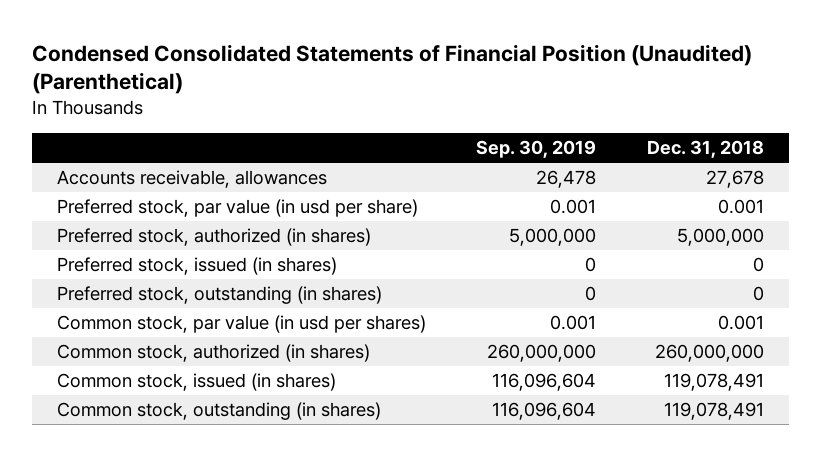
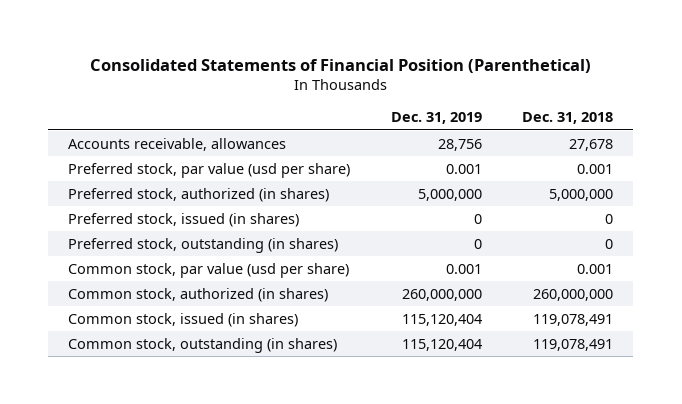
[31,43,752,95] Condensed Consolidated Statements of Financial Position (Unaudited) (Parenthetical) -> [89,58,591,73] Consolidated Statements of Financial Position (Parenthetical)
[476,140,597,159] Sep. 30, 2019 -> none
none -> [390,112,482,125] Dec. 31, 2019
[57,199,419,218] Preferred stock, par value (in usd per share) -> [68,162,351,178] Preferred stock, par value (usd per share)
[57,315,427,334] Common stock, par value (in usd per shares) -> [68,262,350,278] Common stock, par value (usd per share)

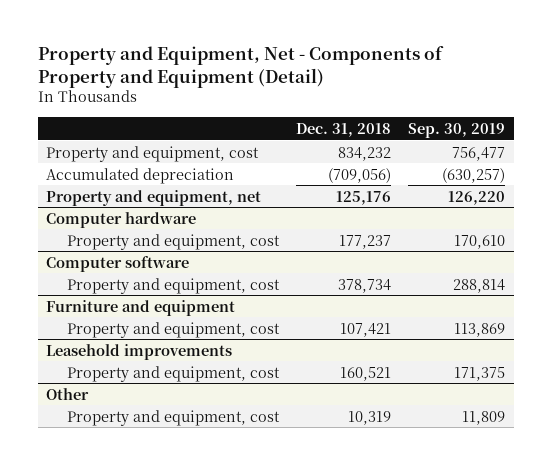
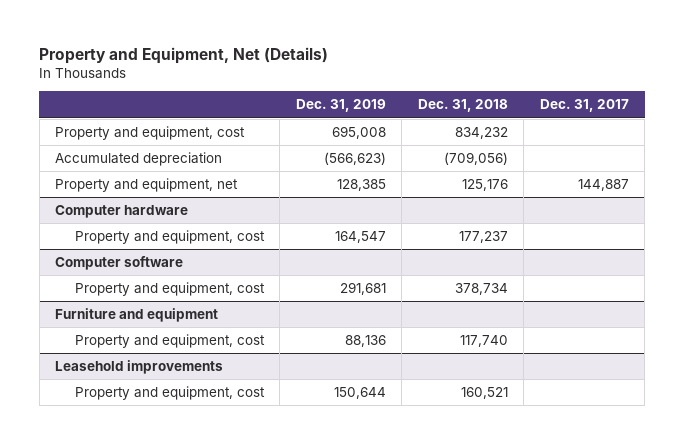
[37,46,444,88] Property and Equipment, Net - Components of Property and Equipment (Detail) -> [39,47,329,65] Property and Equipment, Net (Details)
[408,122,506,138] Sep. 30, 2019 -> none
none -> [295,99,386,113] Dec. 31, 2019
none -> [539,99,629,113] Dec. 31, 2017
[340,322,392,337] 107,421 -> [459,335,508,348] 117,740
[46,387,90,400] Other -> none
[67,409,281,426] Property and equipment, cost -> none

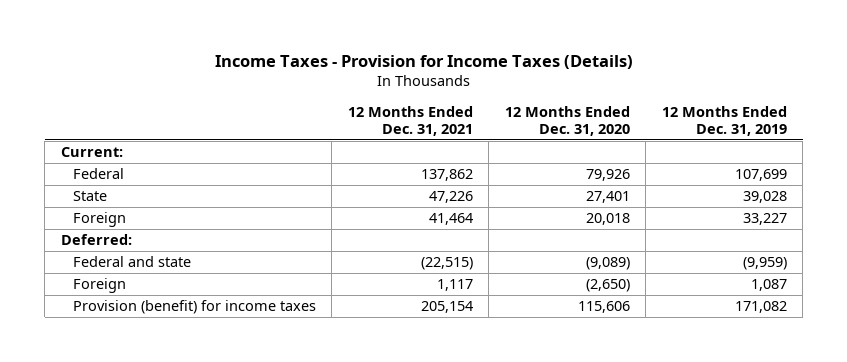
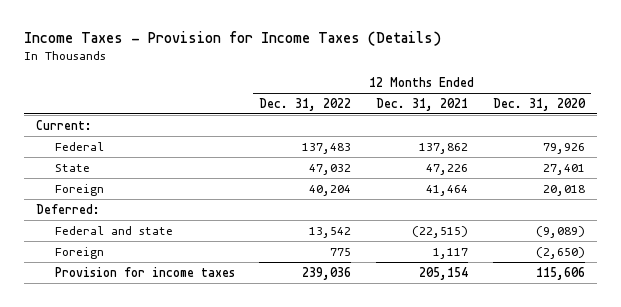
[661,105,787,136] 12 Months Ended Dec. 31, 2019 -> none
none -> [259,97,352,111] Dec. 31, 2022
[72,300,316,315] Provision (benefit) for income taxes -> [54,266,235,277] Provision for income taxes

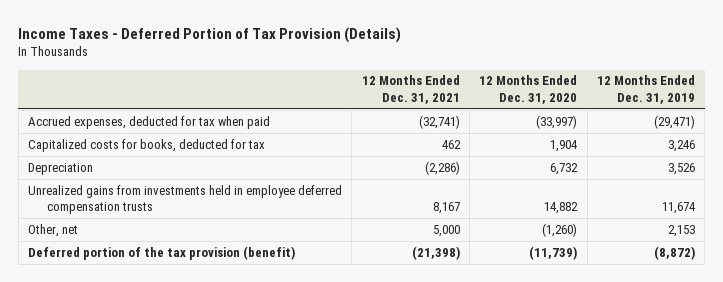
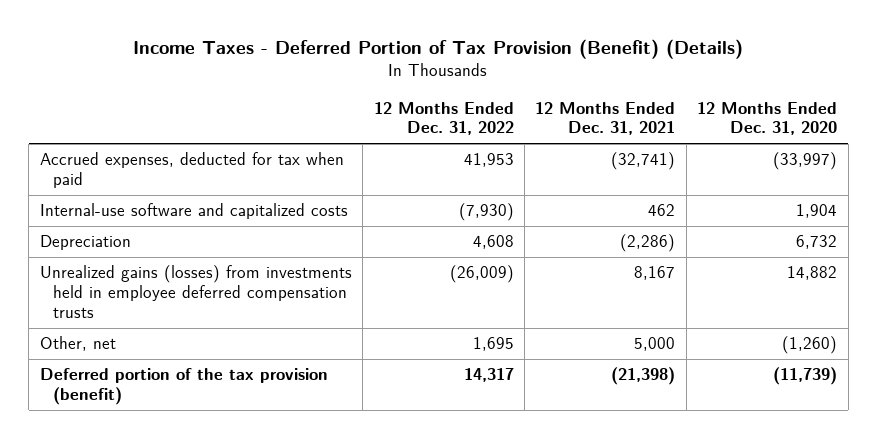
[18,26,402,43] Income Taxes - Deferred Portion of Tax Provision (Details) -> [133,39,744,60] Income Taxes - Deferred Portion of Tax Provision (Benefit) (Details)
[596,75,695,104] 12 Months Ended Dec. 31, 2019 -> none
none -> [373,101,514,136] 12 Months Ended Dec. 31, 2022
[27,138,265,152] Capitalized costs for books, deducted for tax -> [39,203,348,220] Internal-use software and capitalized costs
[27,184,342,215] Unrealized gains from investments held in employee deferred compensation trusts -> [39,265,352,318] Unrealized gains (losses) from investments held in employee deferred compensation trusts

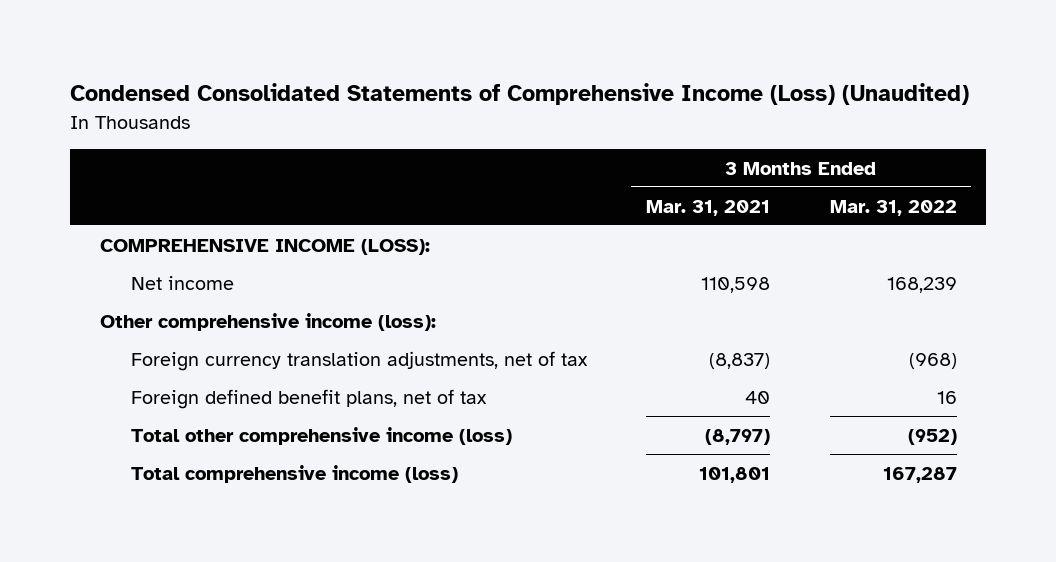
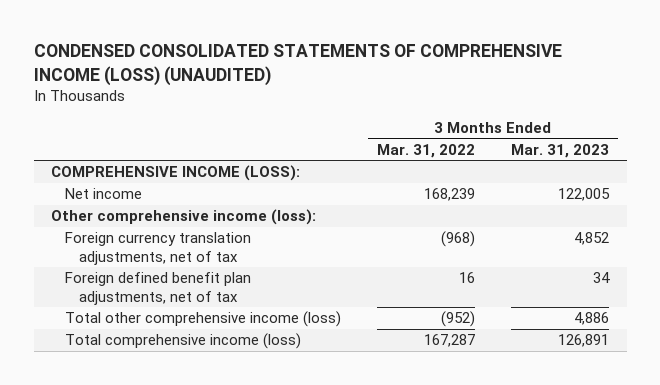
[70,83,970,106] Condensed Consolidated Statements of Comprehensive Income (Loss) (Unaudited) -> [33,44,562,86] CONDENSED CONSOLIDATED STATEMENTS OF COMPREHENSIVE INCOME (LOSS) (UNAUDITED)
[646,199,771,216] Mar. 31, 2021 -> none
none -> [510,143,609,158] Mar. 31, 2023
[131,388,488,409] Foreign defined benefit plans, net of tax -> [65,272,252,305] Foreign defined benefit plan adjustments, net of tax

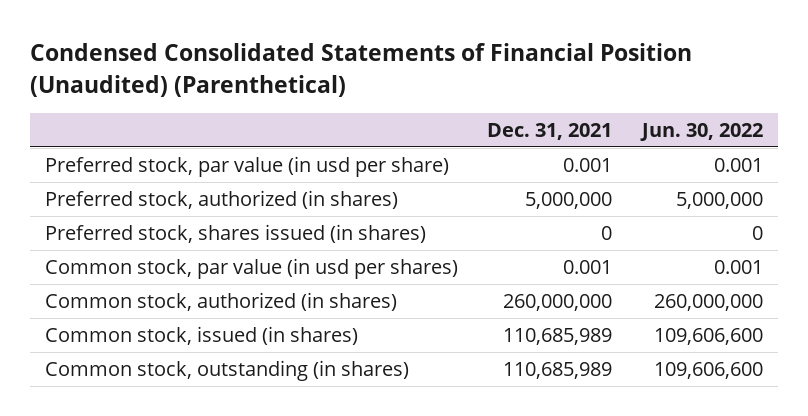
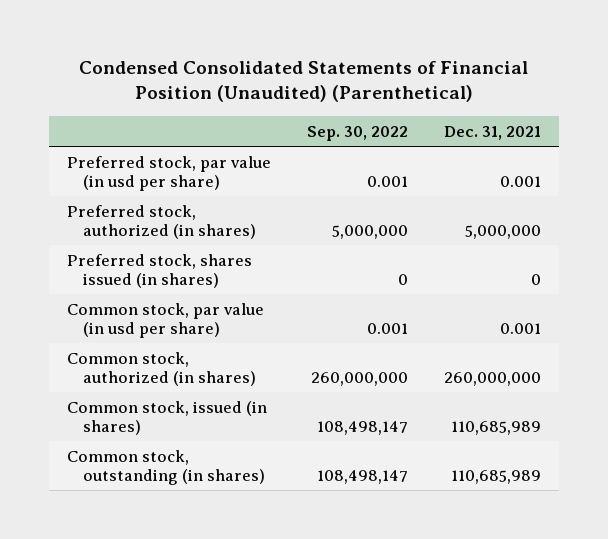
[640,122,764,141] Jun. 30, 2022 -> none
none -> [307,125,409,141] Sep. 30, 2022
[44,257,458,279] Common stock, par value (in usd per shares) -> [66,302,264,338] Common stock, par value (in usd per share)

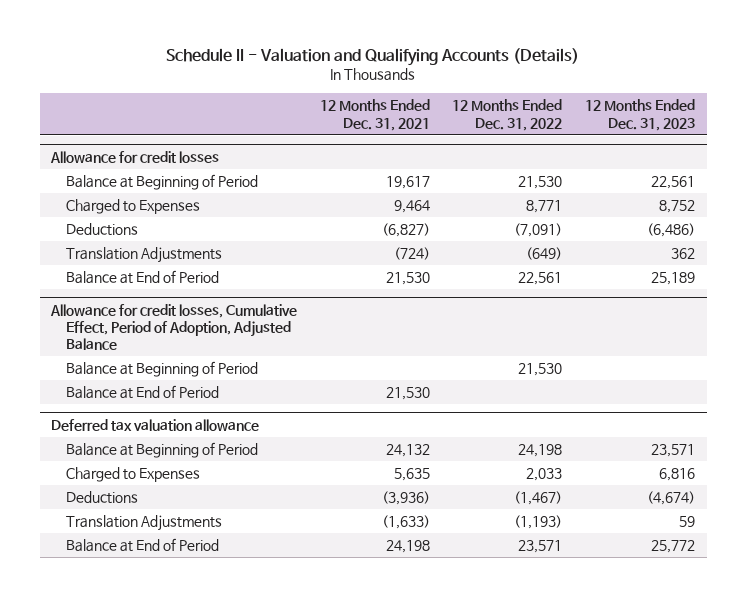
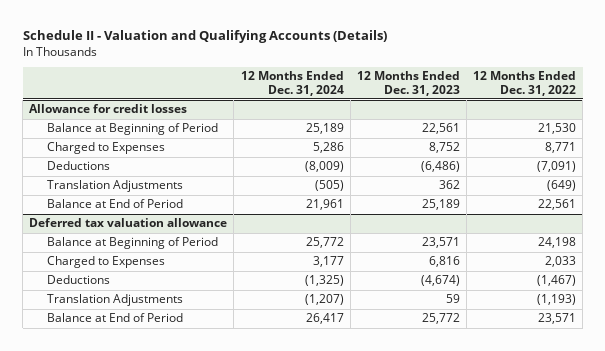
[319,99,430,131] 12 Months Ended Dec. 31, 2021 -> none
none -> [240,71,344,96] 12 Months Ended Dec. 31, 2024
[49,303,297,351] Allowance for credit losses, Cumulative Effect, Period of Adoption, Adjusted Balance -> none
[65,361,258,378] Balance at Beginning of Period -> none
[65,385,219,400] Balance at End of Period -> none

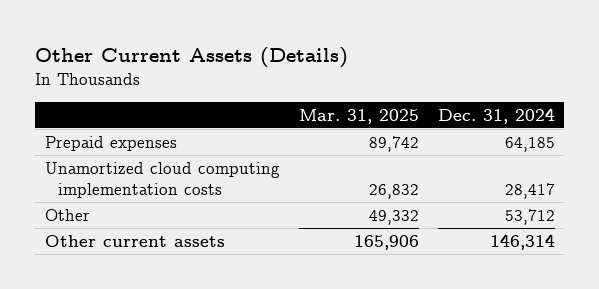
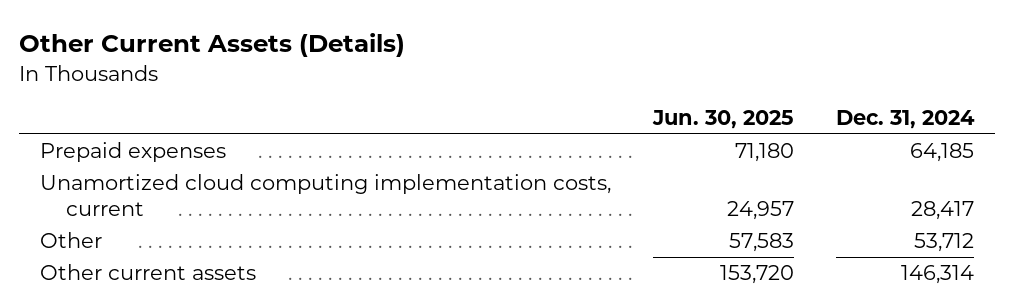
[298,108,419,124] Mar. 31, 2025 -> none
none -> [652,110,795,130] Jun. 30, 2025
[44,162,280,198] Unamortized cloud computing implementation costs -> [40,174,612,217] Unamortized cloud computing implementation costs, current

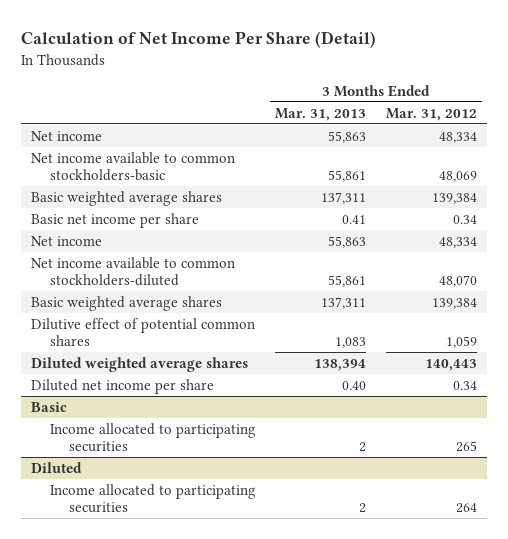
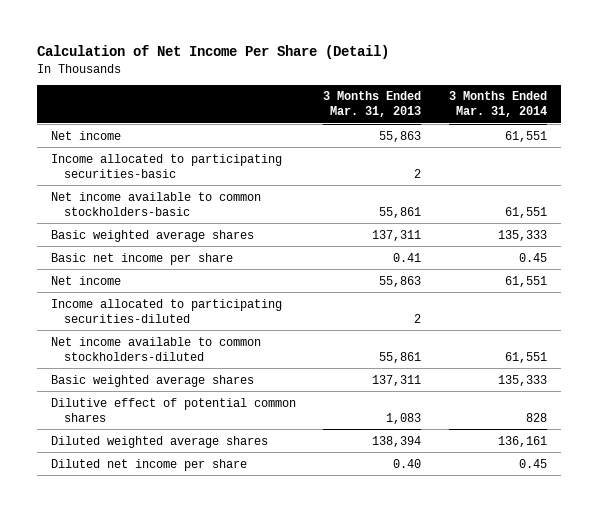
[385,107,477,121] Mar. 31, 2012 -> none
none -> [448,91,547,118] 3 Months Ended Mar. 31, 2014
none -> [51,153,283,178] Income allocated to participating securities-basic
none -> [51,298,283,323] Income allocated to participating securities-diluted
[30,401,67,412] Basic -> none
[49,422,256,453] Income allocated to participating securities -> none
[30,461,82,473] Diluted -> none
[49,483,256,514] Income allocated to participating securities -> none

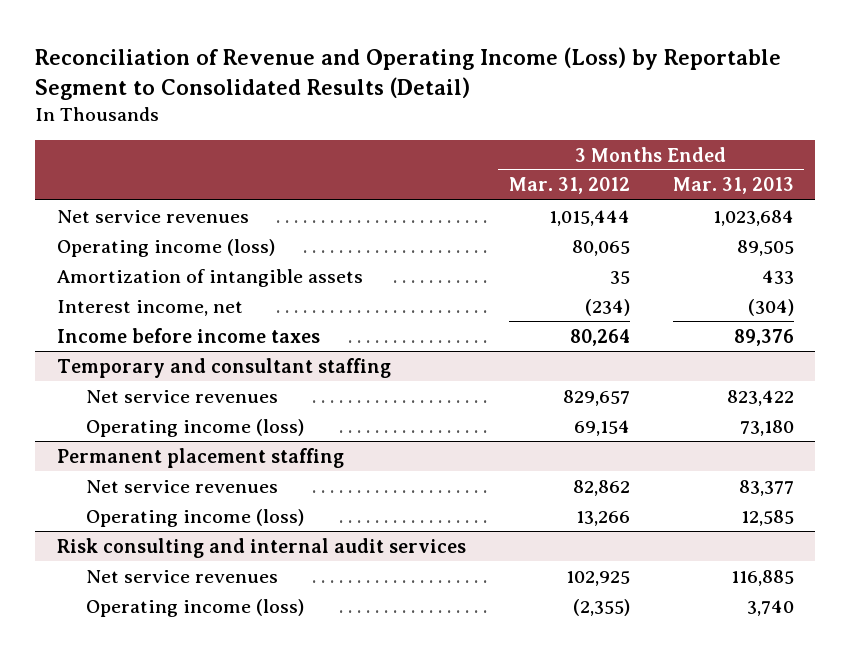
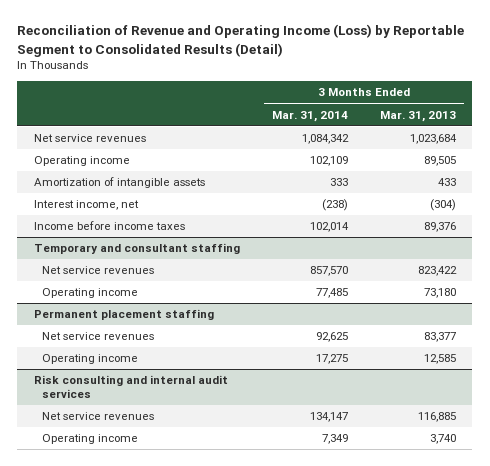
[508,177,630,195] Mar. 31, 2012 -> none
none -> [271,110,348,122] Mar. 31, 2014
[56,238,275,257] Operating income (loss) -> [33,156,130,167] Operating income
[86,418,305,437] Operating income (loss) -> [42,288,139,299] Operating income
[86,508,305,527] Operating income (loss) -> [42,354,139,365] Operating income
[86,598,305,617] Operating income (loss) -> [42,434,139,445] Operating income

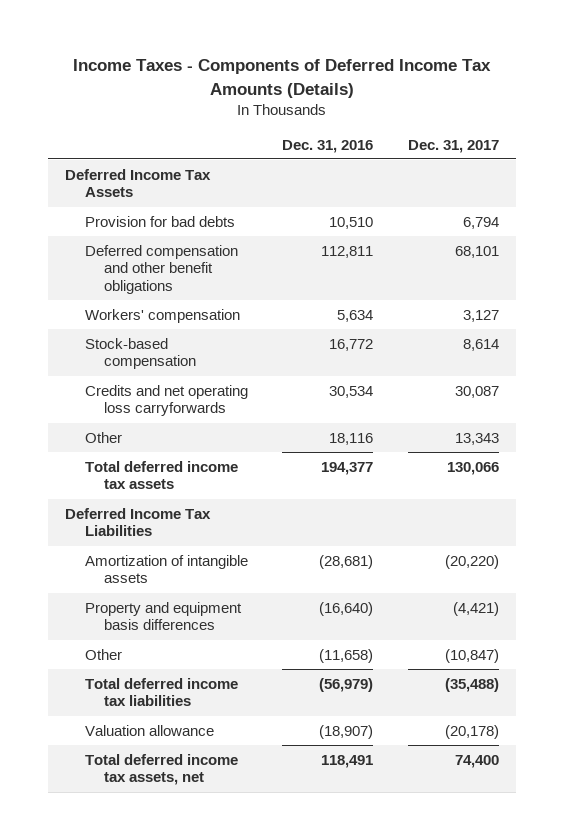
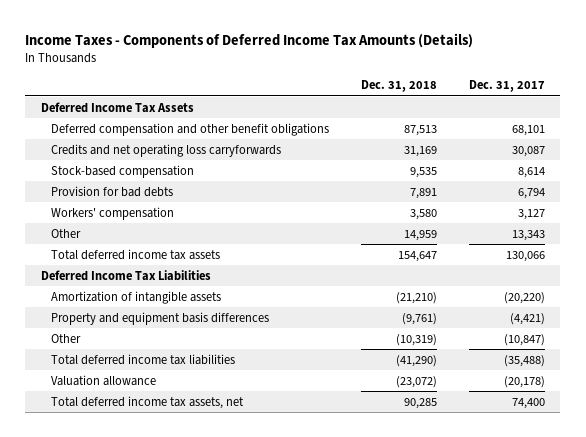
[282,139,374,153] Dec. 31, 2016 -> none
none -> [360,80,437,93] Dec. 31, 2018
[84,337,197,370] Stock-based compensation -> [50,164,194,178] Stock-based compensation
[84,215,235,227] Provision for bad debts -> [50,185,173,197] Provision for bad debts
[84,308,240,323] Workers' compensation -> [50,206,174,220] Workers' compensation

